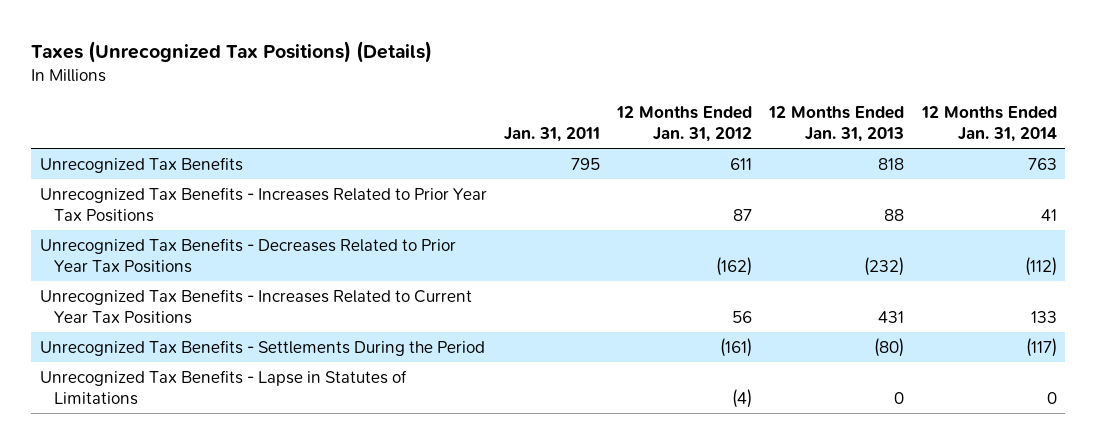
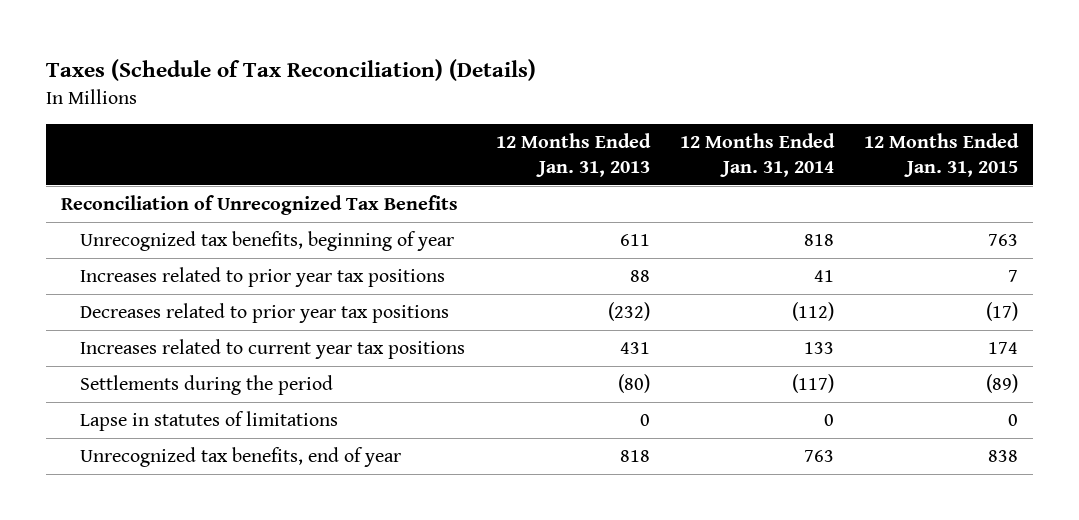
[31,40,433,63] Taxes (Unrecognized Tax Positions) (Details) -> [45,58,536,81] Taxes (Schedule of Tax Reconciliation) (Details)
[504,126,601,142] Jan. 31, 2011 -> none
[616,106,753,142] 12 Months Ended Jan. 31, 2012 -> none
none -> [864,132,1020,177] 12 Months Ended Jan. 31, 2015
none -> [60,195,458,216] Reconciliation of Unrecognized Tax Benefits
[40,156,244,173] Unrecognized Tax Benefits -> [80,231,455,252] Unrecognized tax benefits, beginning of year
[878,157,905,170] 818 -> [619,234,650,247] 611
[1027,157,1057,170] 763 -> [803,234,834,247] 818
[40,186,488,222] Unrecognized Tax Benefits - Increases Related to Prior Year Tax Positions -> [80,267,446,288] Increases related to prior year tax positions
[40,237,457,273] Unrecognized Tax Benefits - Decreases Related to Prior Year Tax Positions -> [80,303,450,324] Decreases related to prior year tax positions
[40,288,473,324] Unrecognized Tax Benefits - Increases Related to Current Year Tax Positions -> [80,339,466,360] Increases related to current year tax positions
[40,339,486,356] Unrecognized Tax Benefits - Settlements During the Period -> [80,375,334,396] Settlements during the period
[40,369,408,405] Unrecognized Tax Benefits - Lapse in Statutes of Limitations -> [80,411,339,432] Lapse in statutes of limitations
none -> [80,447,402,468] Unrecognized tax benefits, end of year

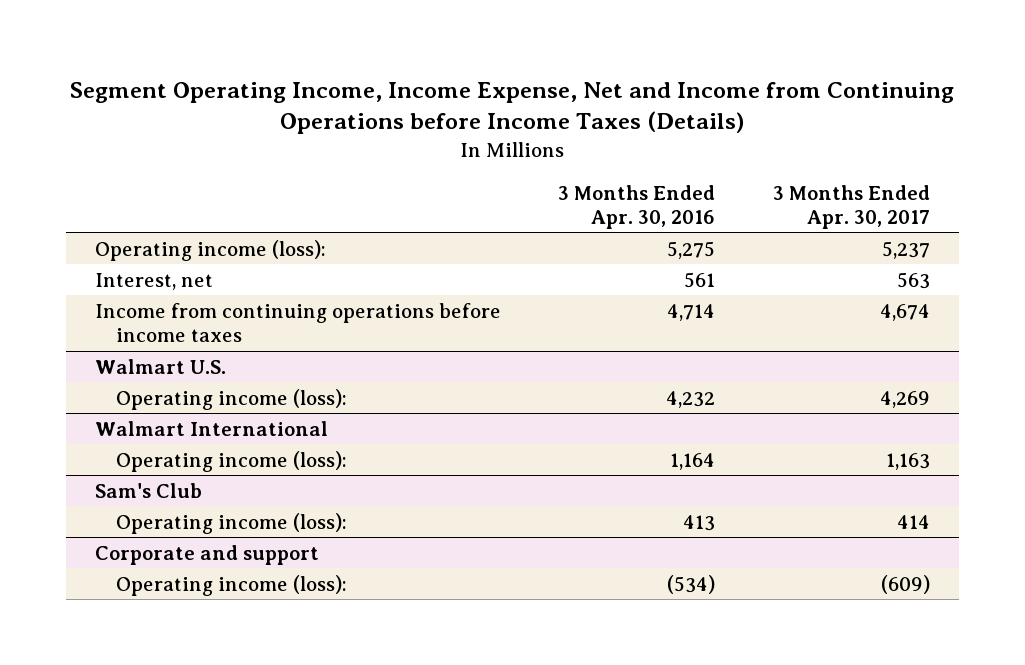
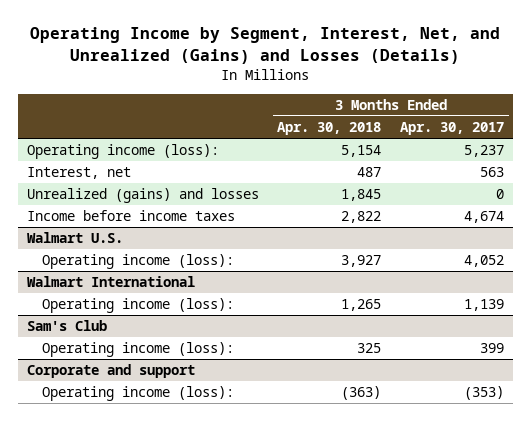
[70,81,955,135] Segment Operating Income, Income Expense, Net and Income from Continuing Operations before Income Taxes (Details) -> [30,27,501,64] Operating Income by Segment, Interest, Net, and Unrealized (Gains) and Losses (Details)
[558,184,716,229] 3 Months Ended Apr. 30, 2016 -> none
none -> [277,122,382,136] Apr. 30, 2018
none -> [26,188,259,204] Unrealized (gains) and losses
[94,302,501,342] Income from continuing operations before income taxes -> [26,210,235,222] Income before income taxes
[880,390,931,408] 4,269 -> [464,255,505,268] 4,052
[886,452,931,470] 1,163 -> [464,299,505,312] 1,139
[897,514,931,529] 414 -> [480,343,505,354] 399
[881,574,931,594] (609) -> [464,386,505,401] (353)

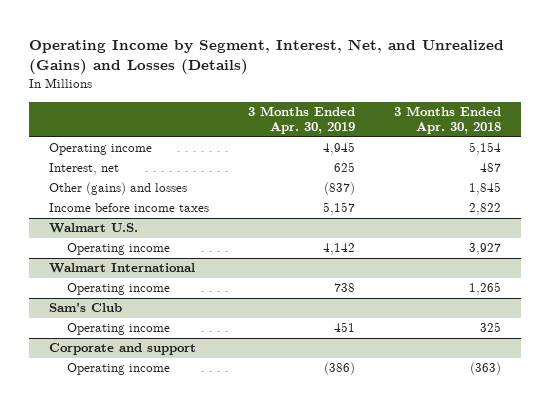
[400,122,505,136] Apr. 30, 2017 -> none
none -> [248,105,356,135] 3 Months Ended Apr. 30, 2019
[26,144,219,160] Operating income (loss): -> [49,143,153,156] Operating income
[26,188,259,204] Unrealized (gains) and losses -> [49,182,188,196] Other (gains) and losses
[41,254,234,270] Operating income (loss): -> [67,243,171,256] Operating income
[41,298,234,314] Operating income (loss): -> [67,283,171,296] Operating income
[41,342,234,358] Operating income (loss): -> [67,323,171,336] Operating income
[41,386,234,402] Operating income (loss): -> [67,363,171,376] Operating income

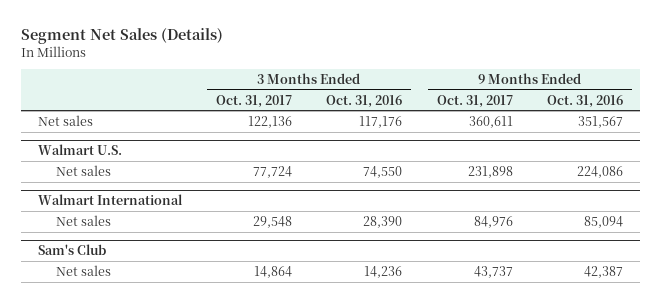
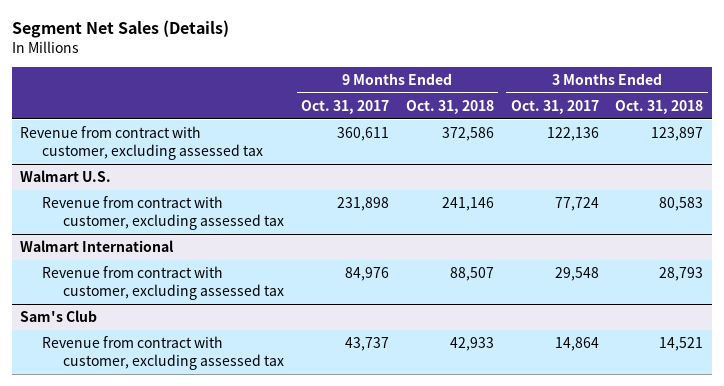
[326,94,403,108] Oct. 31, 2016 -> none
[546,94,623,108] Oct. 31, 2016 -> none
none -> [405,99,494,114] Oct. 31, 2018
none -> [615,99,704,114] Oct. 31, 2018
[37,114,93,126] Net sales -> [20,126,263,161] Revenue from contract with customer, excluding assessed tax
[55,164,111,176] Net sales -> [41,196,285,231] Revenue from contract with customer, excluding assessed tax
[55,214,111,226] Net sales -> [41,266,285,301] Revenue from contract with customer, excluding assessed tax
[55,264,111,276] Net sales -> [41,336,285,371] Revenue from contract with customer, excluding assessed tax

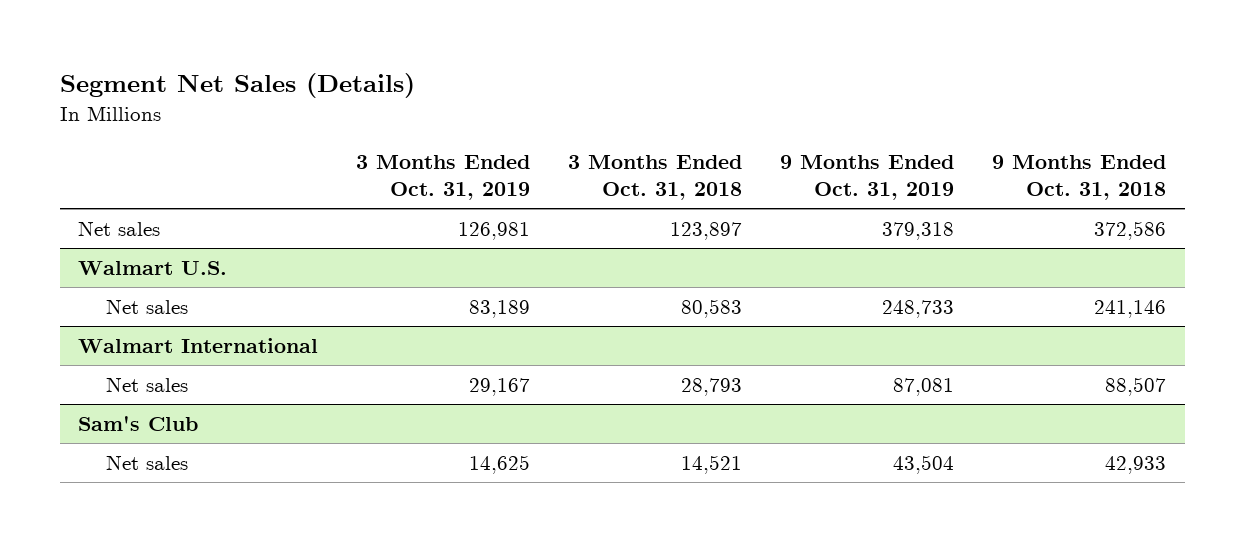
[300,99,389,114] Oct. 31, 2017 -> none
[510,99,599,114] Oct. 31, 2017 -> none
none -> [356,155,531,201] 3 Months Ended Oct. 31, 2019
none -> [779,155,954,201] 9 Months Ended Oct. 31, 2019
[20,126,263,161] Revenue from contract with customer, excluding assessed tax -> [78,220,161,236] Net sales
[41,196,285,231] Revenue from contract with customer, excluding assessed tax -> [105,298,188,314] Net sales
[41,266,285,301] Revenue from contract with customer, excluding assessed tax -> [105,376,188,392] Net sales
[41,336,285,371] Revenue from contract with customer, excluding assessed tax -> [105,454,188,470] Net sales

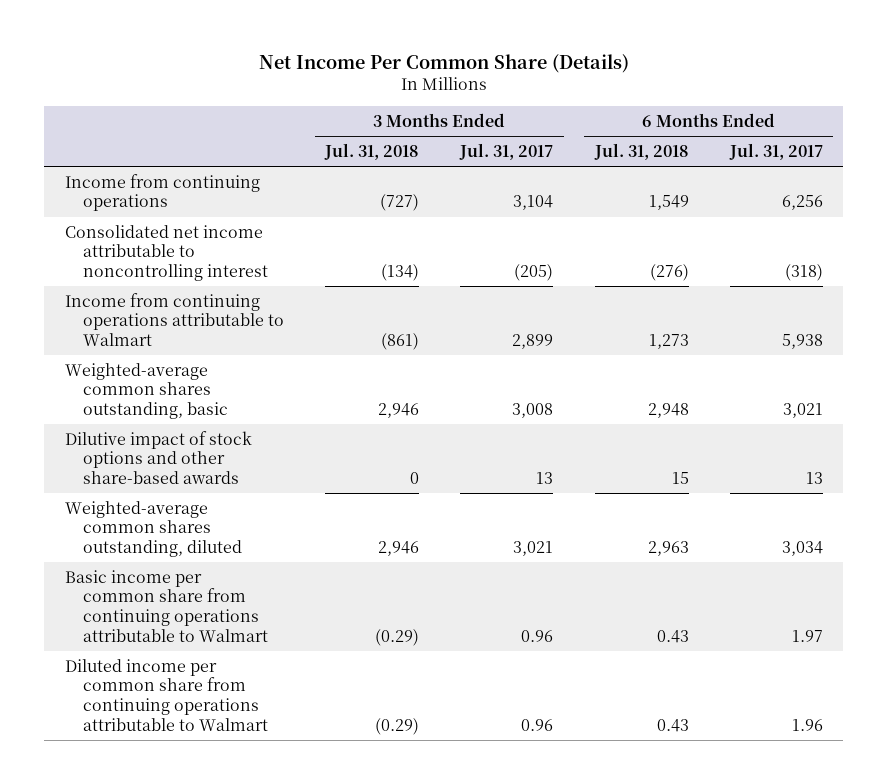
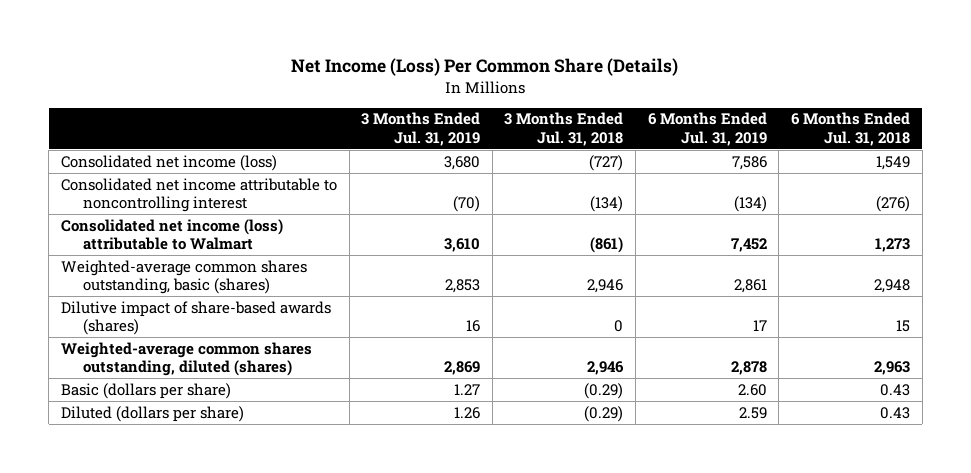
[258,54,629,74] Net Income Per Common Share (Details) -> [291,58,679,77] Net Income (Loss) Per Common Share (Details)
[459,143,554,161] Jul. 31, 2017 -> none
[728,143,823,161] Jul. 31, 2017 -> none
none -> [361,112,481,146] 3 Months Ended Jul. 31, 2019
none -> [647,112,767,146] 6 Months Ended Jul. 31, 2019
[65,173,261,212] Income from continuing operations -> [60,154,277,171] Consolidated net income (loss)
[65,292,284,347] Income from continuing operations attributable to Walmart -> [60,218,283,251] Consolidated net income (loss) attributable to Walmart
[65,362,228,420] Weighted-average common shares outstanding, basic -> [60,259,307,295] Weighted-average common shares outstanding, basic (shares)
[65,430,253,485] Dilutive impact of stock options and other share-based awards -> [60,300,331,336] Dilutive impact of share-based awards (shares)
[65,500,242,558] Weighted-average common shares outstanding, diluted -> [60,341,312,377] Weighted-average common shares outstanding, diluted (shares)
[65,569,268,642] Basic income per common share from continuing operations attributable to Walmart -> [60,382,231,399] Basic (dollars per share)
[65,658,268,731] Diluted income per common share from continuing operations attributable to Walmart -> [60,405,244,422] Diluted (dollars per share)

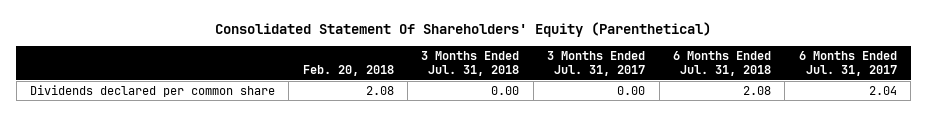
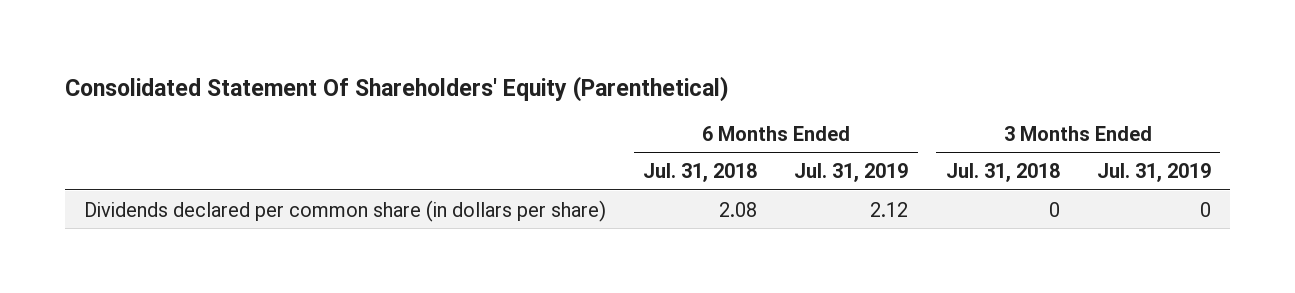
[302,65,394,77] Feb. 20, 2018 -> none
[547,50,646,77] 3 Months Ended Jul. 31, 2017 -> none
[798,50,897,77] 6 Months Ended Jul. 31, 2017 -> none
none -> [794,163,909,183] Jul. 31, 2019
none -> [1097,163,1212,183] Jul. 31, 2019
[29,84,275,97] Dividends declared per common share -> [83,199,606,222] Dividends declared per common share (in dollars per share)
[491,85,520,95] 0.00 -> [1048,201,1060,217] 0

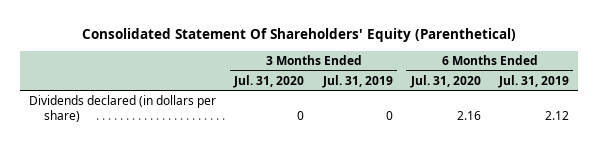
[642,163,757,183] Jul. 31, 2018 -> none
[945,163,1060,183] Jul. 31, 2018 -> none
none -> [233,74,305,88] Jul. 31, 2020
none -> [409,74,481,88] Jul. 31, 2020
[83,199,606,222] Dividends declared per common share (in dollars per share) -> [29,95,217,122] Dividends declared (in dollars per share)

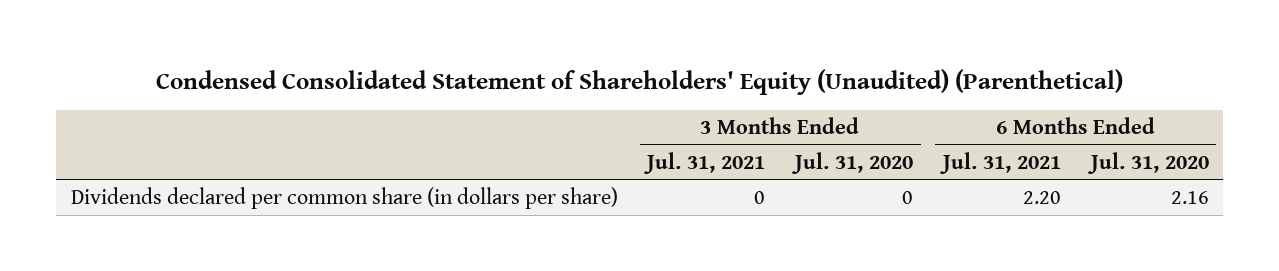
[82,27,517,42] Consolidated Statement Of Shareholders' Equity (Parenthetical) -> [155,68,1123,95] Condensed Consolidated Statement of Shareholders' Equity (Unaudited) (Parenthetical)
[321,74,393,88] Jul. 31, 2019 -> none
[497,74,569,88] Jul. 31, 2019 -> none
none -> [643,151,766,174] 3 Months Ended Jul. 31, 2021
none -> [938,151,1061,174] 6 Months Ended Jul. 31, 2021
[29,95,217,122] Dividends declared (in dollars per share) -> [70,186,618,209] Dividends declared per common share (in dollars per share)

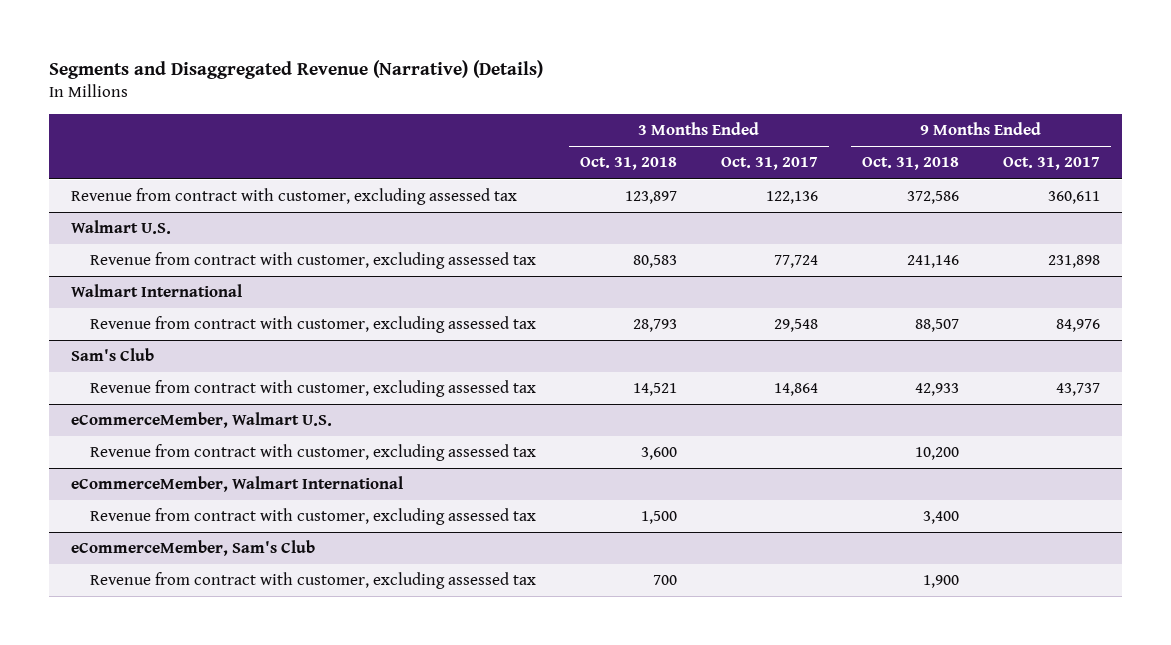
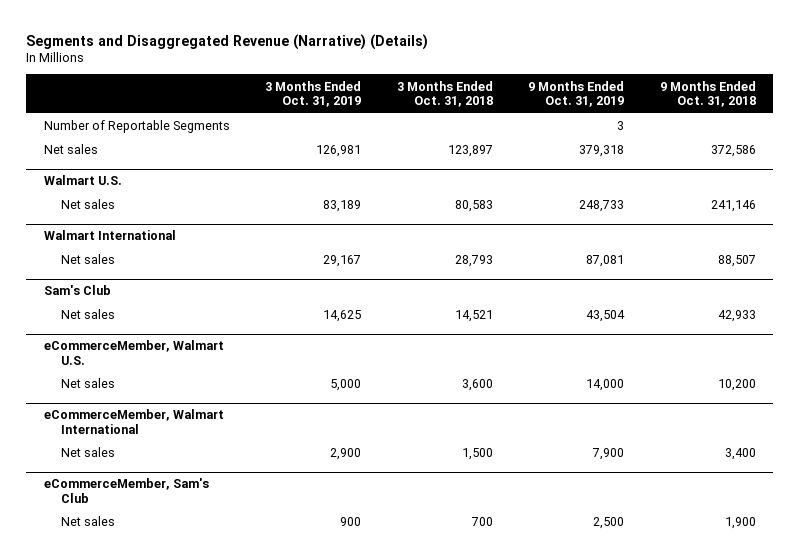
[720,157,818,171] Oct. 31, 2017 -> none
[1002,157,1100,171] Oct. 31, 2017 -> none
none -> [265,80,362,108] 3 Months Ended Oct. 31, 2019
none -> [528,80,625,108] 9 Months Ended Oct. 31, 2019
none -> [44,120,231,134] Number of Reportable Segments
[70,188,517,206] Revenue from contract with customer, excluding assessed tax -> [44,144,99,155] Net sales
[89,252,536,270] Revenue from contract with customer, excluding assessed tax -> [60,199,115,210] Net sales
[89,316,536,334] Revenue from contract with customer, excluding assessed tax -> [60,254,115,265] Net sales
[89,380,536,398] Revenue from contract with customer, excluding assessed tax -> [60,309,115,320] Net sales
[89,444,536,462] Revenue from contract with customer, excluding assessed tax -> [60,378,115,389] Net sales
[89,508,536,526] Revenue from contract with customer, excluding assessed tax -> [60,447,115,458] Net sales
[89,572,536,590] Revenue from contract with customer, excluding assessed tax -> [60,516,115,527] Net sales

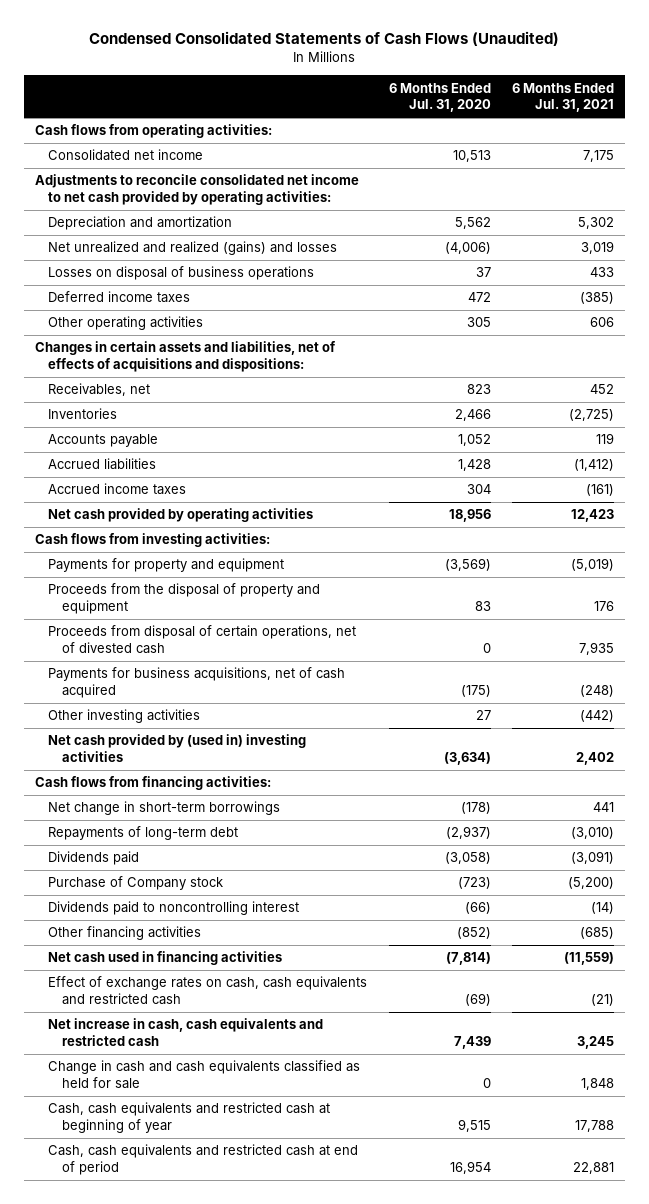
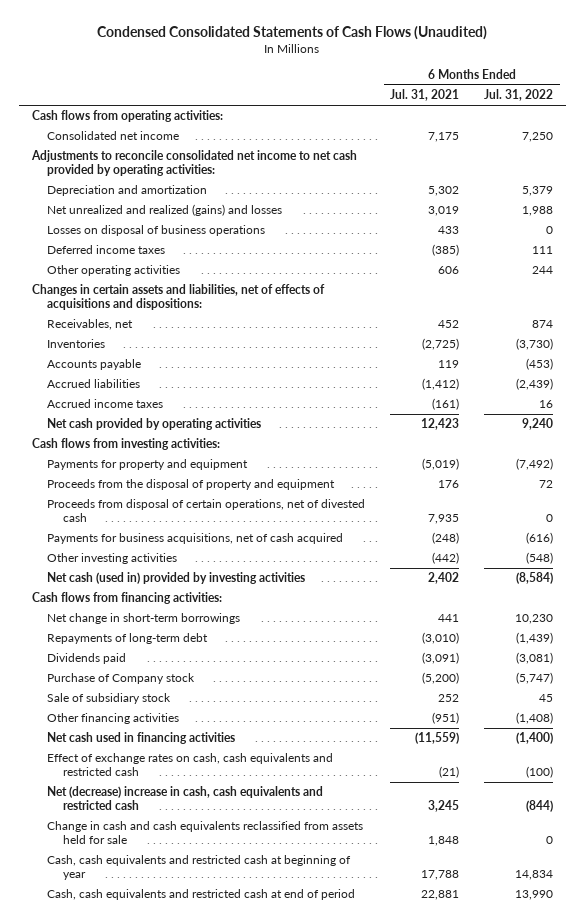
[388,82,491,113] 6 Months Ended Jul. 31, 2020 -> none
none -> [484,89,554,102] Jul. 31, 2022
[48,734,307,763] Net cash provided by (used in) investing activities -> [47,572,306,585] Net cash (used in) provided by investing activities
[48,901,300,916] Dividends paid to noncontrolling interest -> none
none -> [47,693,172,705] Sale of subsidiary stock
[579,927,614,940] (685) -> [432,712,460,725] (951)
[48,1018,324,1047] Net increase in cash, cash equivalents and restricted cash -> [47,786,324,811] Net (decrease) increase in cash, cash equivalents and restricted cash
[48,1060,361,1090] Change in cash and cash equivalents classified as held for sale -> [47,821,364,845] Change in cash and cash equivalents reclassified from assets held for sale

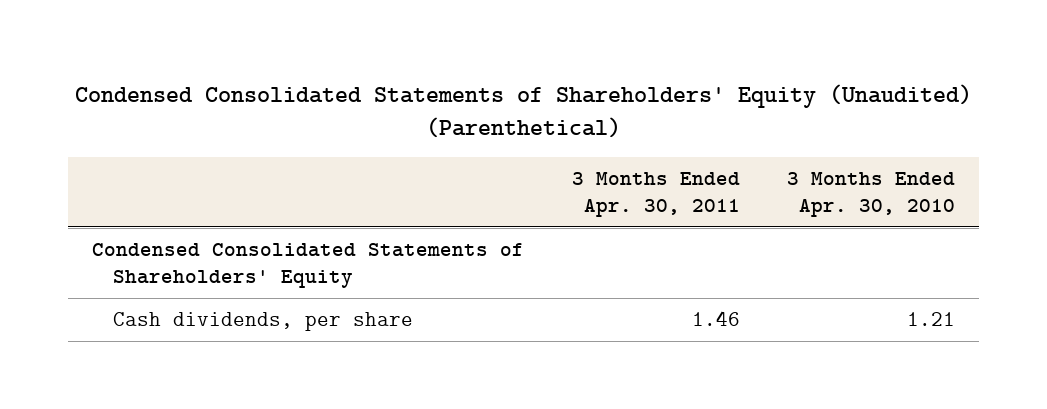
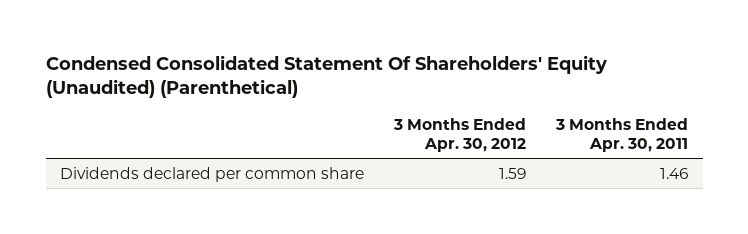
[74,83,972,139] Condensed Consolidated Statements of Shareholders' Equity (Unaudited) (Parenthetical) -> [45,54,607,99] Condensed Consolidated Statement Of Shareholders' Equity (Unaudited) (Parenthetical)
[787,172,956,218] 3 Months Ended Apr. 30, 2010 -> none
none -> [393,117,527,153] 3 Months Ended Apr. 30, 2012
[91,243,524,288] Condensed Consolidated Statements of Shareholders' Equity -> none
[112,312,413,332] Cash dividends, per share -> [60,166,365,182] Dividends declared per common share

